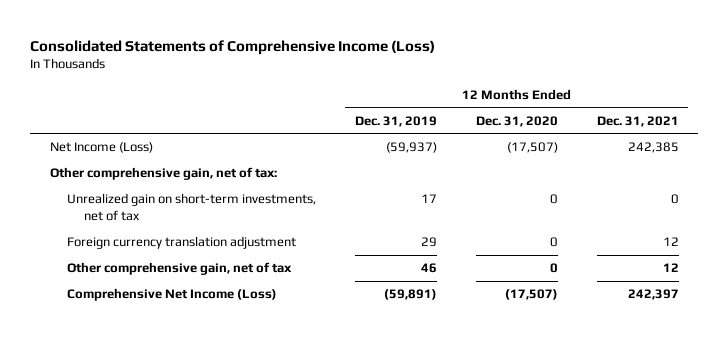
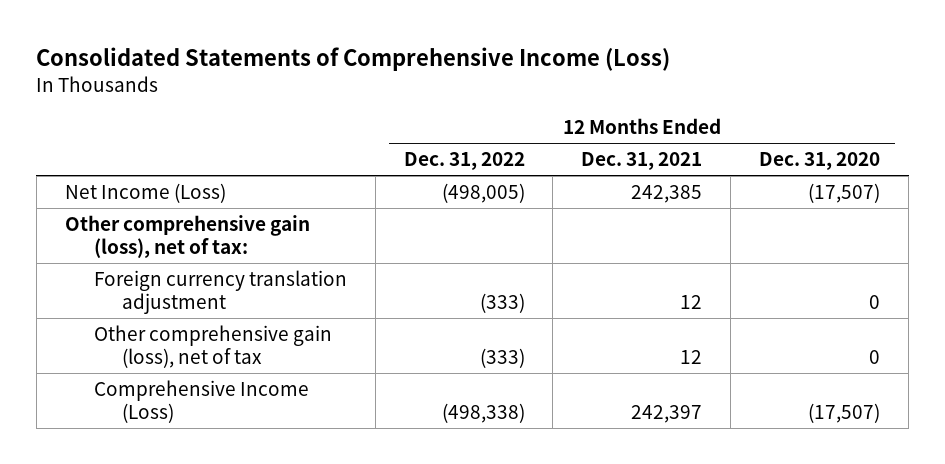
[354,115,437,127] Dec. 31, 2019 -> none
none -> [403,152,525,171] Dec. 31, 2022
[66,193,316,221] Unrealized gain on short-term investments, net of tax -> none
[49,167,277,181] Other comprehensive gain, net of tax: -> [64,214,310,258] Other comprehensive gain (loss), net of tax:
[66,262,292,276] Other comprehensive gain, net of tax -> [93,324,332,368] Other comprehensive gain (loss), net of tax
[66,288,277,302] Comprehensive Net Income (Loss) -> [93,379,309,423] Comprehensive Income (Loss)

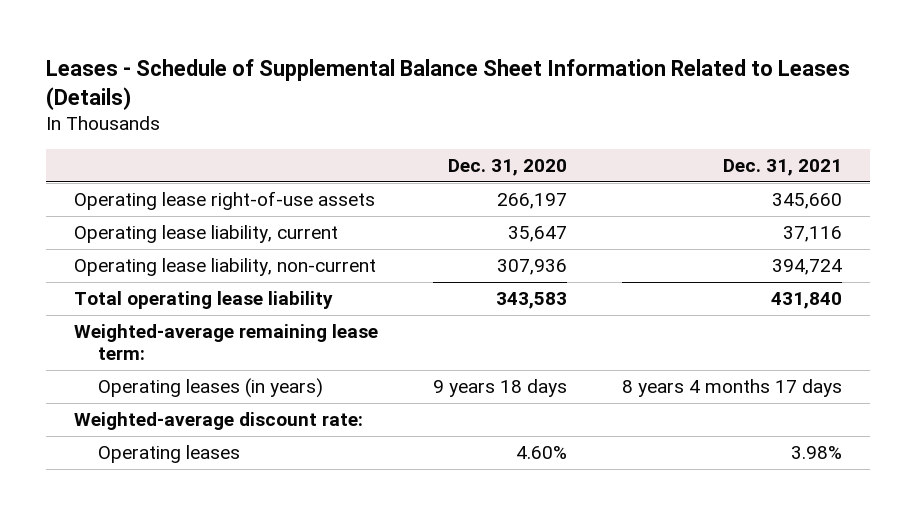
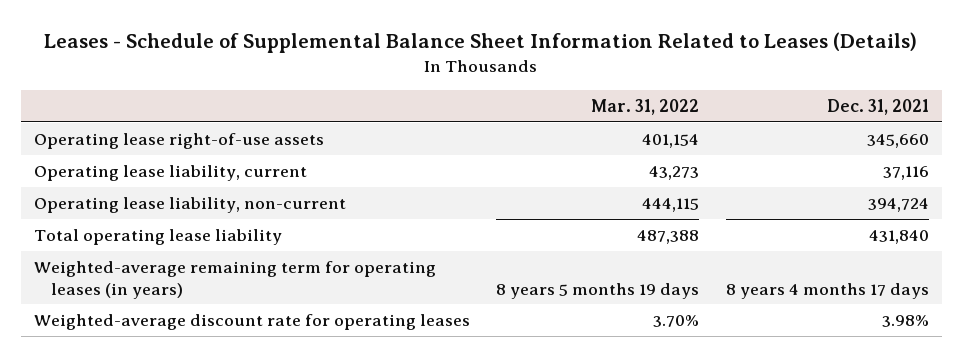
[448,158,568,176] Dec. 31, 2020 -> none
none -> [591,98,700,115] Mar. 31, 2022
[73,324,378,361] Weighted-average remaining lease term: -> none
[73,412,363,431] Weighted-average discount rate: -> none
[98,378,324,399] Operating leases (in years) -> [33,261,436,299] Weighted-average remaining term for operating leases (in years)
[98,445,241,464] Operating leases -> [33,314,470,331] Weighted-average discount rate for operating leases

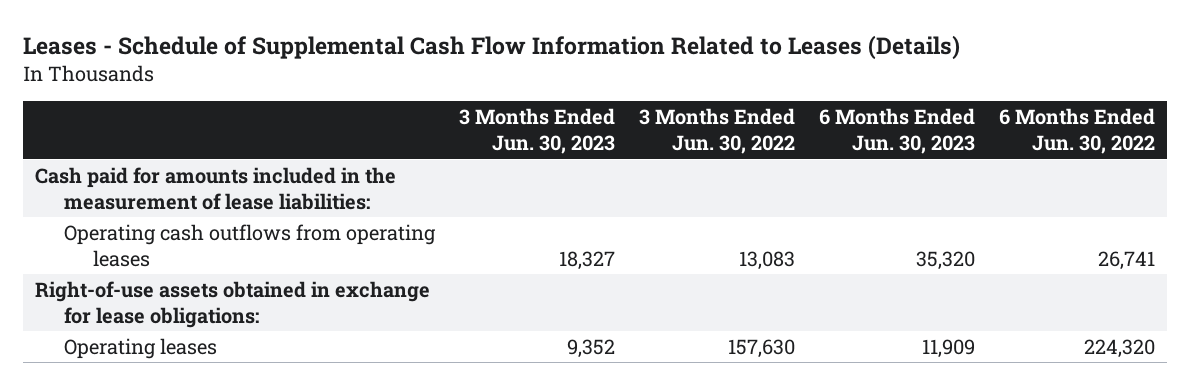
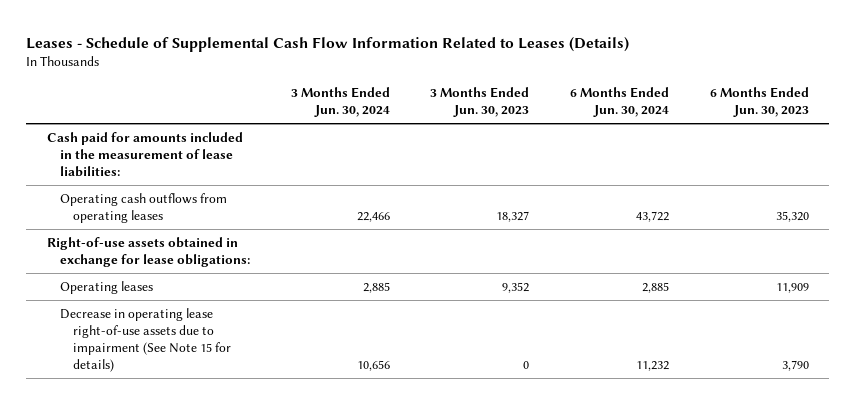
[638,108,795,155] 3 Months Ended Jun. 30, 2022 -> none
[998,108,1155,155] 6 Months Ended Jun. 30, 2022 -> none
none -> [290,87,390,118] 3 Months Ended Jun. 30, 2024
none -> [569,87,669,118] 6 Months Ended Jun. 30, 2024
none -> [59,307,231,372] Decrease in operating lease right-of-use assets due to impairment (See Note 15 for details)

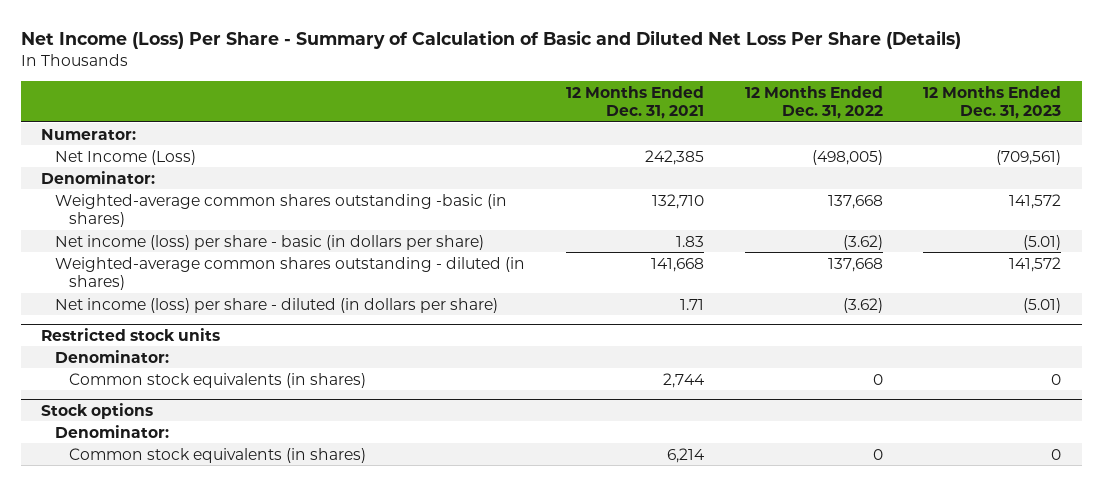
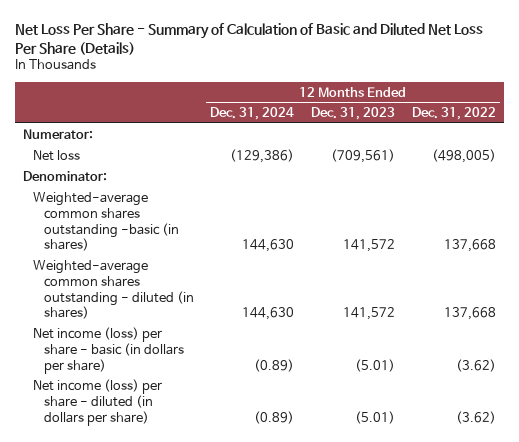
[20,29,961,49] Net Income (Loss) Per Share - Summary of Calculation of Basic and Diluted Net Loss Per Share (Details) -> [14,22,483,55] Net Loss Per Share - Summary of Calculation of Basic and Diluted Net Loss Per Share (Details)
[565,85,704,119] 12 Months Ended Dec. 31, 2021 -> none
none -> [210,107,295,121] Dec. 31, 2024
[55,149,197,165] Net Income (Loss) -> [33,149,81,161] Net loss
[55,234,485,250] Net income (loss) per share - basic (in dollars per share) -> [33,326,184,374] Net income (loss) per share - basic (in dollars per share)
[41,327,221,341] Restricted stock units -> none
[55,349,170,363] Denominator: -> none
[68,372,366,388] Common stock equivalents (in shares) -> none
[41,402,154,419] Stock options -> none
[55,424,170,438] Denominator: -> none
[68,447,366,463] Common stock equivalents (in shares) -> none

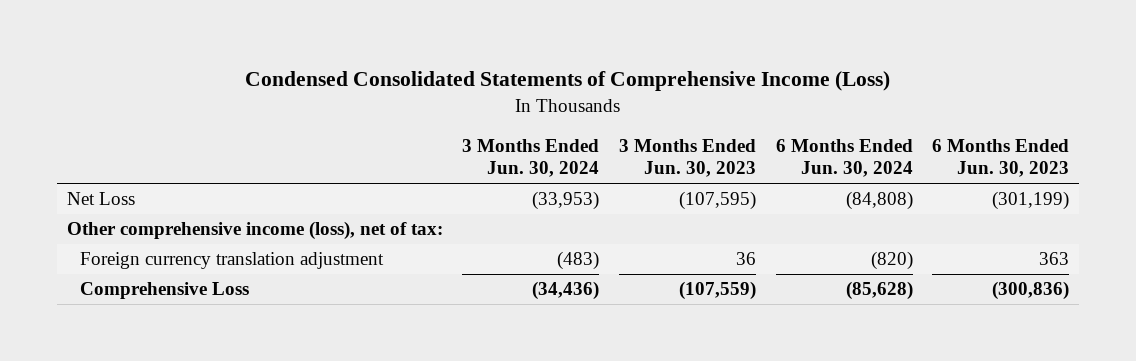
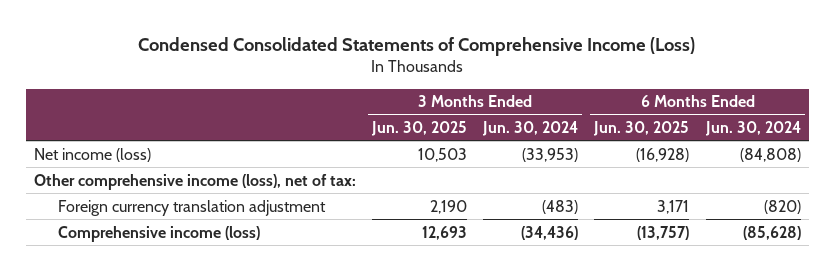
[618,138,756,178] 3 Months Ended Jun. 30, 2023 -> none
[932,138,1070,178] 6 Months Ended Jun. 30, 2023 -> none
none -> [370,121,467,137] Jun. 30, 2025
none -> [593,121,690,137] Jun. 30, 2025
[66,192,135,206] Net Loss -> [33,147,151,162] Net income (loss)
[80,282,250,300] Comprehensive Loss -> [58,225,261,242] Comprehensive income (loss)

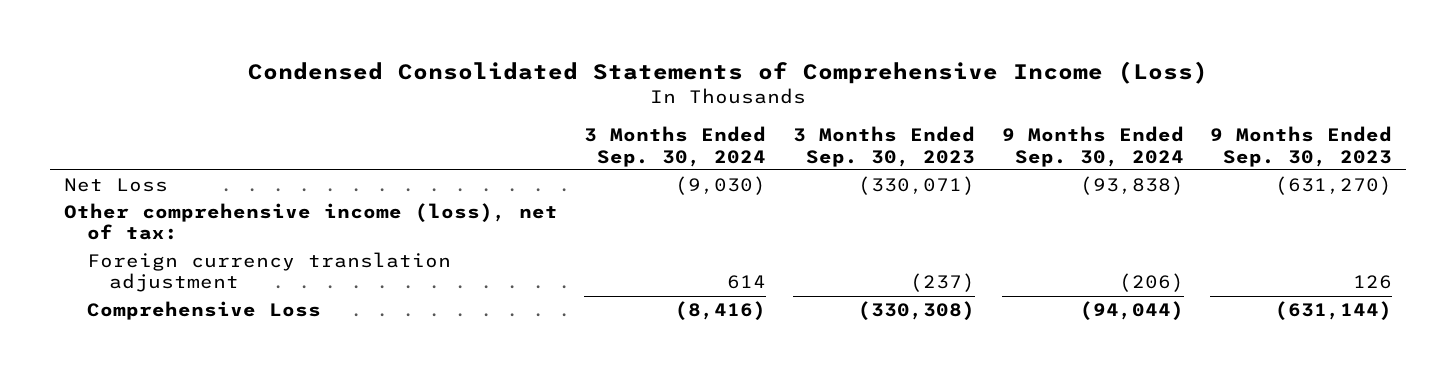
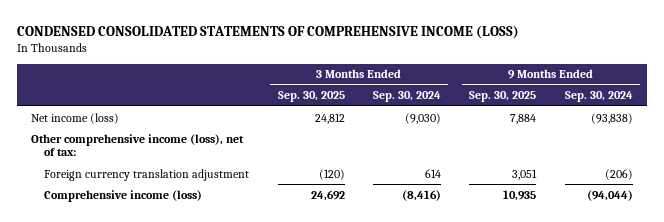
[248,60,1209,84] Condensed Consolidated Statements of Comprehensive Income (Loss) -> [17,24,520,39] CONDENSED CONSOLIDATED STATEMENTS OF COMPREHENSIVE INCOME (LOSS)
[793,125,976,167] 3 Months Ended Sep. 30, 2023 -> none
[1210,125,1393,167] 9 Months Ended Sep. 30, 2023 -> none
none -> [277,91,345,103] Sep. 30, 2025
none -> [469,91,537,103] Sep. 30, 2025
[63,177,168,192] Net Loss -> [31,112,120,124] Net income (loss)
[86,300,321,320] Comprehensive Loss -> [44,189,203,202] Comprehensive income (loss)

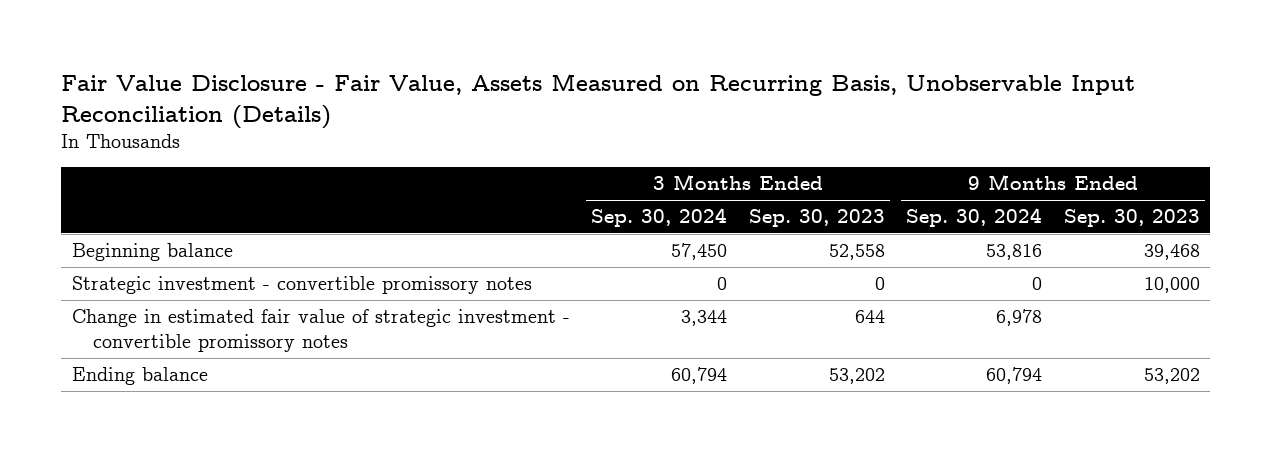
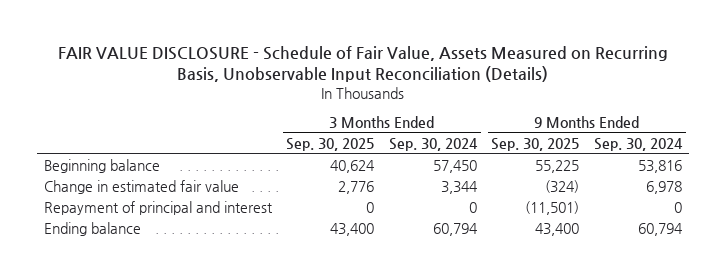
[61,74,1136,129] Fair Value Disclosure - Fair Value, Assets Measured on Recurring Basis, Unobservable Input Reconciliation (Details) -> [57,45,668,83] FAIR VALUE DISCLOSURE - Schedule of Fair Value, Assets Measured on Recurring Basis, Unobservable Input Reconciliation (Details)
[748,209,885,228] Sep. 30, 2023 -> none
[1063,209,1200,228] Sep. 30, 2023 -> none
none -> [286,138,375,152] Sep. 30, 2025
none -> [491,138,580,152] Sep. 30, 2025
[71,276,532,295] Strategic investment - convertible promissory notes -> none
[71,309,570,353] Change in estimated fair value of strategic investment - convertible promissory notes -> [43,180,239,195] Change in estimated fair value
none -> [43,201,273,216] Repayment of principal and interest

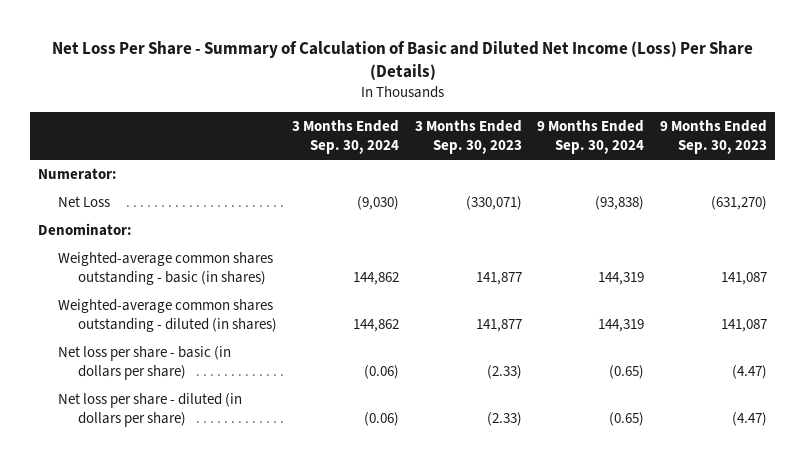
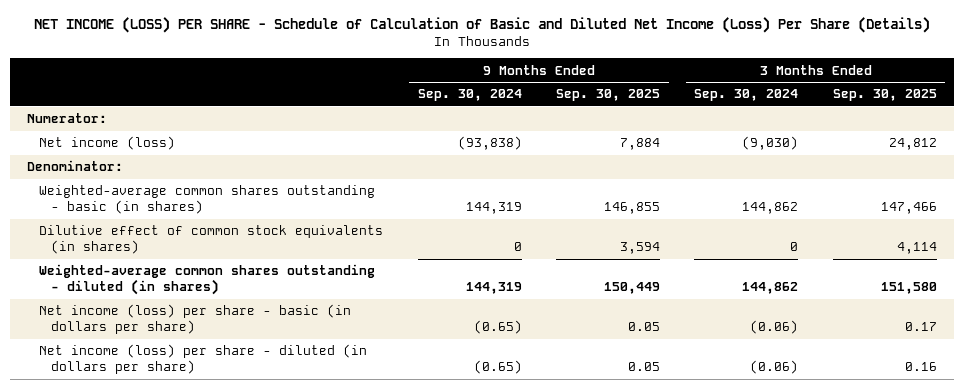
[51,40,753,80] Net Loss Per Share - Summary of Calculation of Basic and Diluted Net Income (Loss) Per Share (Details) -> [34,17,931,34] NET INCOME (LOSS) PER SHARE - Schedule of Calculation of Basic and Diluted Net Income (Loss) Per Share (Details)
[414,120,522,154] 3 Months Ended Sep. 30, 2023 -> none
[659,120,767,154] 9 Months Ended Sep. 30, 2023 -> none
none -> [555,89,660,102] Sep. 30, 2025
none -> [832,89,937,102] Sep. 30, 2025
[57,196,110,208] Net Loss -> [39,136,176,151] Net income (loss)
none -> [39,225,384,255] Dilutive effect of common stock equivalents (in shares)
[57,346,231,380] Net loss per share - basic (in dollars per share) -> [39,304,352,335] Net income (loss) per share - basic (in dollars per share)
[57,393,242,427] Net loss per share - diluted (in dollars per share) -> [39,344,368,375] Net income (loss) per share - diluted (in dollars per share)

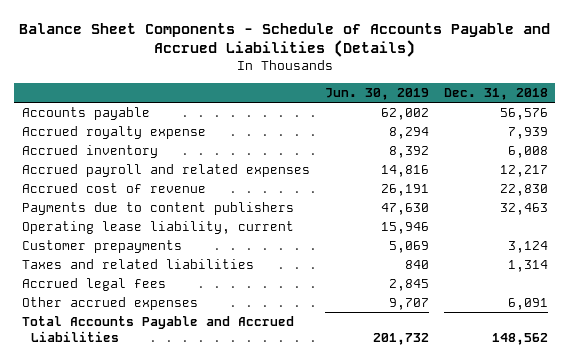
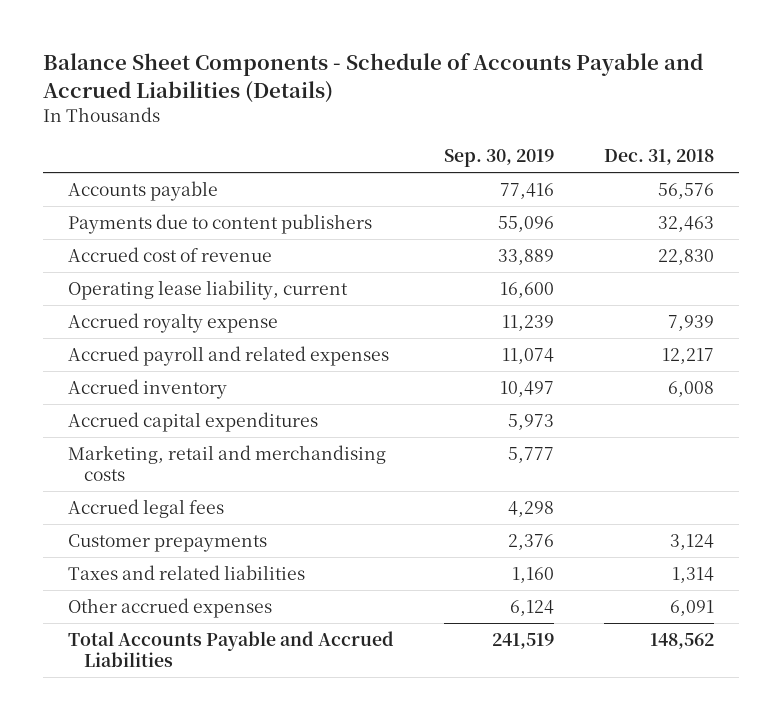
[324,88,429,101] Jun. 30, 2019 -> none
none -> [443,149,554,168] Sep. 30, 2019
[21,183,206,194] Accrued cost of revenue -> [67,246,272,262] Accrued cost of revenue
[21,126,206,140] Accrued royalty expense -> [67,312,278,333] Accrued royalty expense
[21,164,310,178] Accrued payroll and related expenses -> [67,345,389,366] Accrued payroll and related expenses
[21,145,158,159] Accrued inventory -> [67,378,227,399] Accrued inventory
none -> [67,411,318,432] Accrued capital expenditures
none -> [67,444,386,482] Marketing, retail and merchandising costs
[21,278,166,292] Accrued legal fees -> [67,498,224,518] Accrued legal fees

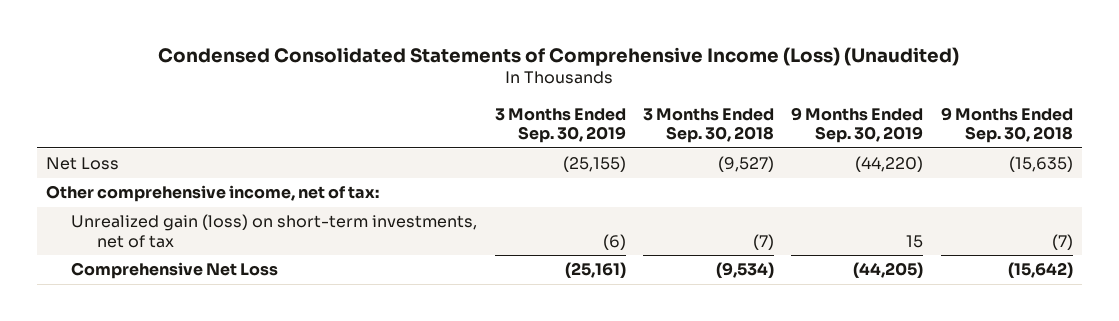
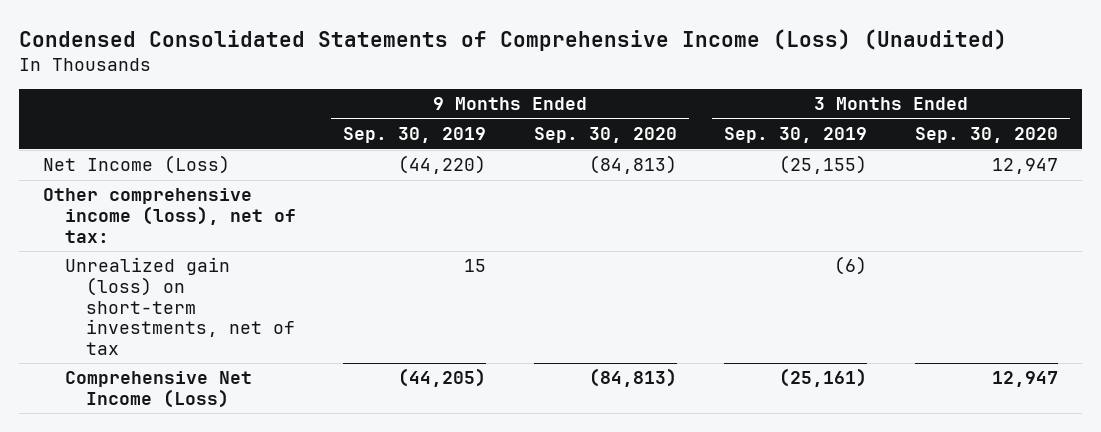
[643,107,775,144] 3 Months Ended Sep. 30, 2018 -> none
[940,106,1073,144] 9 Months Ended Sep. 30, 2018 -> none
none -> [533,127,677,144] Sep. 30, 2020
none -> [914,127,1058,144] Sep. 30, 2020
[45,157,119,171] Net Loss -> [42,155,230,175] Net Income (Loss)
[45,185,379,203] Other comprehensive income, net of tax: -> [42,188,296,243] Other comprehensive income (loss), net of tax:
[71,262,279,280] Comprehensive Net Loss -> [64,371,252,409] Comprehensive Net Income (Loss)

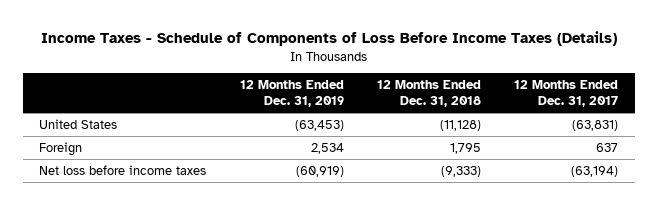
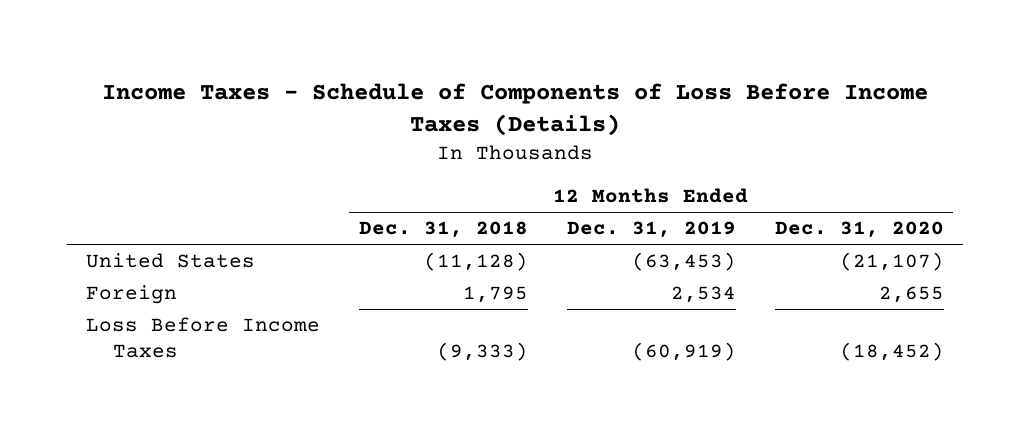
[514,80,619,108] 12 Months Ended Dec. 31, 2017 -> none
none -> [774,221,944,239] Dec. 31, 2020
[39,164,207,175] Net loss before income taxes -> [85,317,320,358] Loss Before Income Taxes

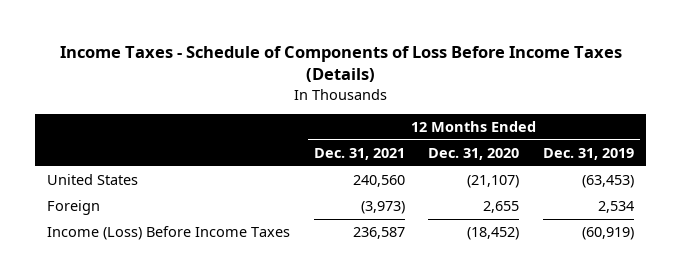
[358,221,528,239] Dec. 31, 2018 -> none
none -> [313,148,405,161] Dec. 31, 2021
[85,317,320,358] Loss Before Income Taxes -> [47,226,291,241] Income (Loss) Before Income Taxes

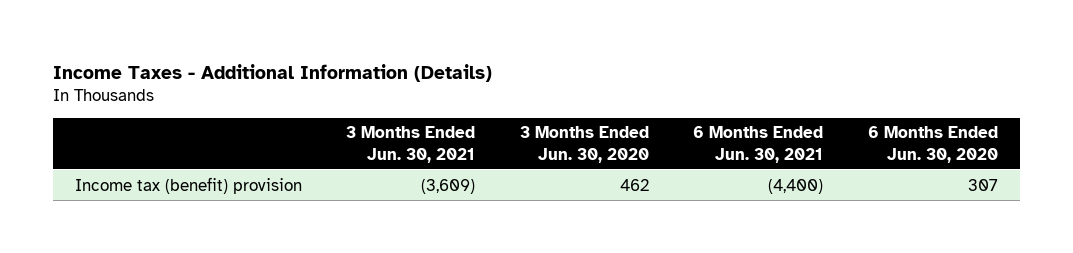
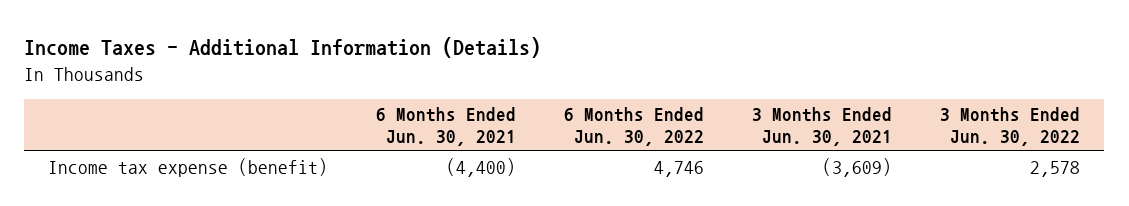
[519,126,649,163] 3 Months Ended Jun. 30, 2020 -> none
[867,126,998,163] 6 Months Ended Jun. 30, 2020 -> none
none -> [564,106,705,146] 6 Months Ended Jun. 30, 2022
none -> [940,106,1081,146] 3 Months Ended Jun. 30, 2022
[75,176,303,194] Income tax (benefit) provision -> [48,158,329,178] Income tax expense (benefit)

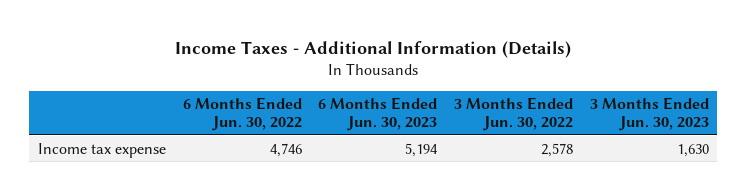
[376,106,517,146] 6 Months Ended Jun. 30, 2021 -> none
[752,106,893,146] 3 Months Ended Jun. 30, 2021 -> none
none -> [318,97,438,132] 6 Months Ended Jun. 30, 2023
none -> [589,97,709,132] 3 Months Ended Jun. 30, 2023
[48,158,329,178] Income tax expense (benefit) -> [37,142,166,158] Income tax expense

